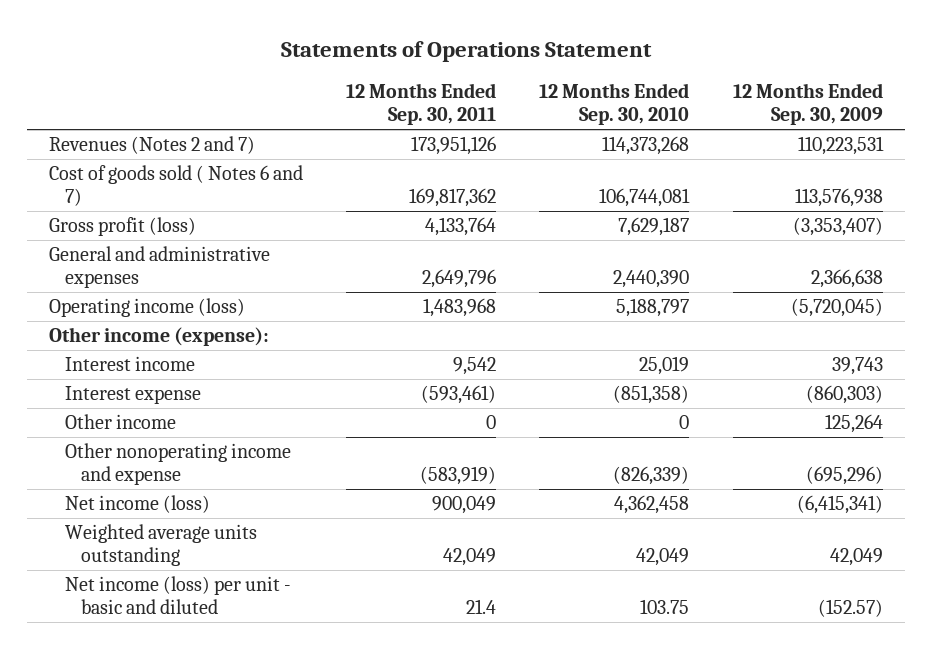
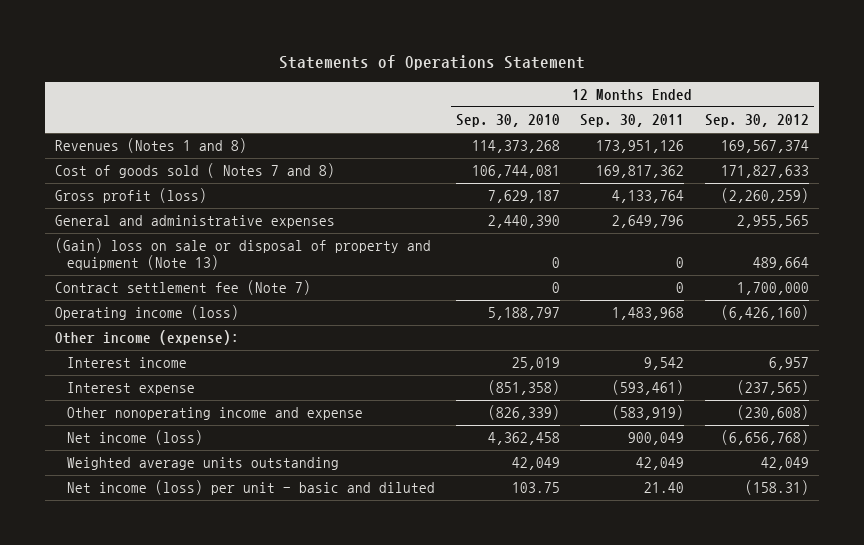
[732,83,883,126] 12 Months Ended Sep. 30, 2009 -> none
none -> [704,114,809,128] Sep. 30, 2012
[48,136,255,155] Revenues (Notes 2 and 7) -> [54,138,247,154] Revenues (Notes 1 and 8)
[48,165,303,206] Cost of goods sold ( Notes 6 and 7) -> [54,163,335,179] Cost of goods sold ( Notes 7 and 8)
none -> [54,238,431,271] (Gain) loss on sale or disposal of property and equipment (Note 13)
none -> [54,280,311,296] Contract settlement fee (Note 7)
[65,414,177,430] Other income -> none
[466,598,497,614] 21.4 -> [644,482,685,494] 21.40

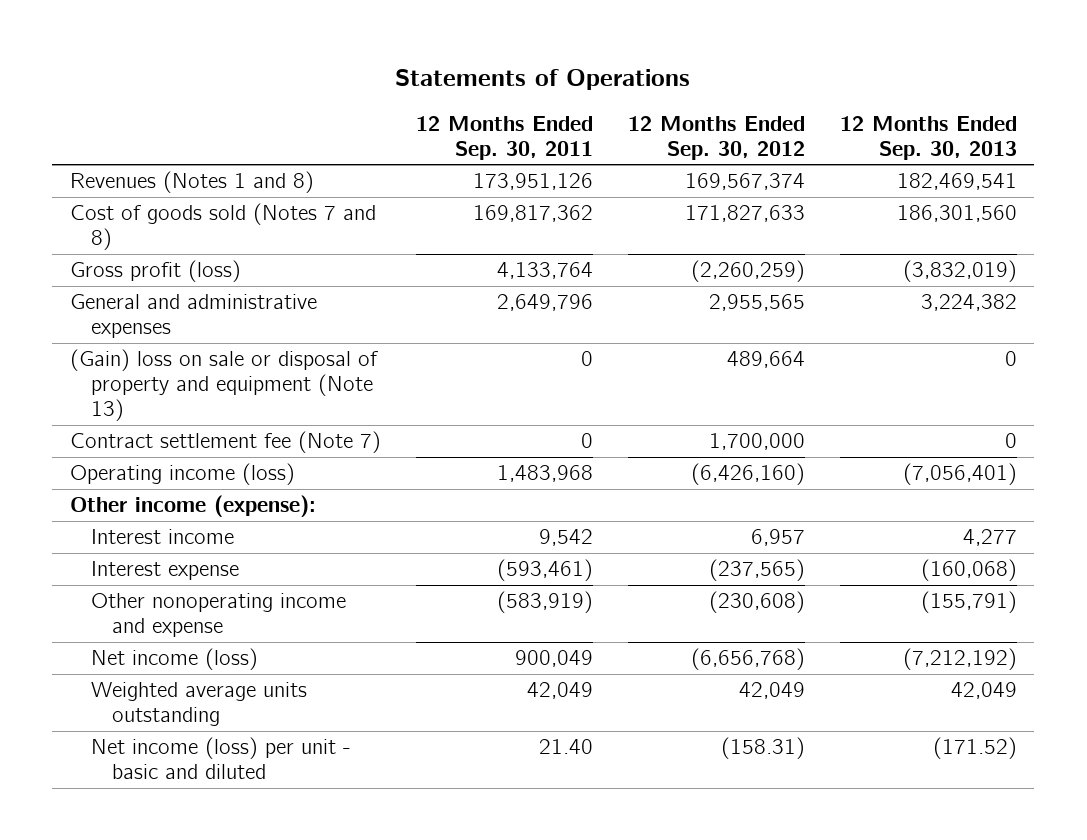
[278,55,585,71] Statements of Operations Statement -> [395,68,691,90] Statements of Operations
[455,114,560,128] Sep. 30, 2010 -> none
none -> [839,115,1017,160] 12 Months Ended Sep. 30, 2013
[54,163,335,179] Cost of goods sold ( Notes 7 and 8) -> [69,203,376,251] Cost of goods sold (Notes 7 and 8)

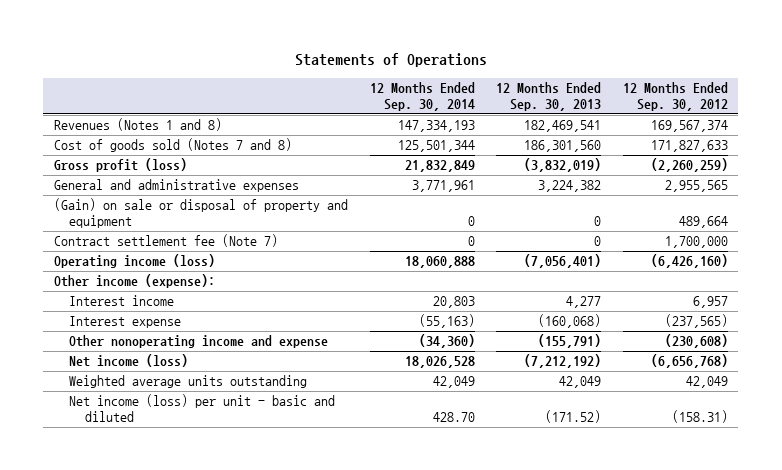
[415,115,593,160] 12 Months Ended Sep. 30, 2011 -> none
none -> [369,82,475,112] 12 Months Ended Sep. 30, 2014
[69,349,378,422] (Gain) loss on sale or disposal of property and equipment (Note 13) -> [53,198,348,229] (Gain) on sale or disposal of property and equipment

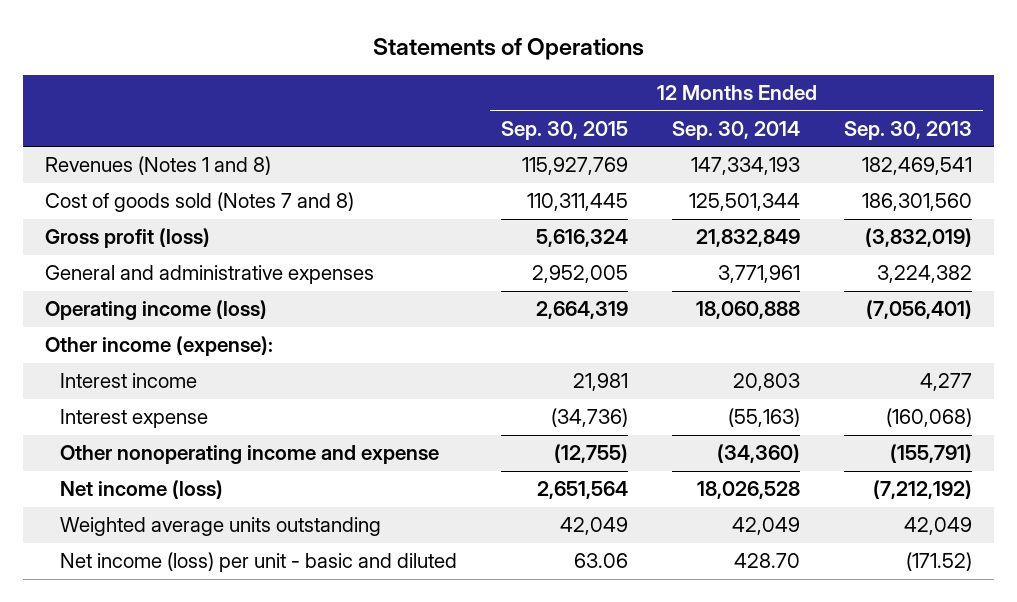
[622,82,728,112] 12 Months Ended Sep. 30, 2012 -> none
none -> [501,120,629,140] Sep. 30, 2015
[53,198,348,229] (Gain) on sale or disposal of property and equipment -> none
[53,234,278,248] Contract settlement fee (Note 7) -> none

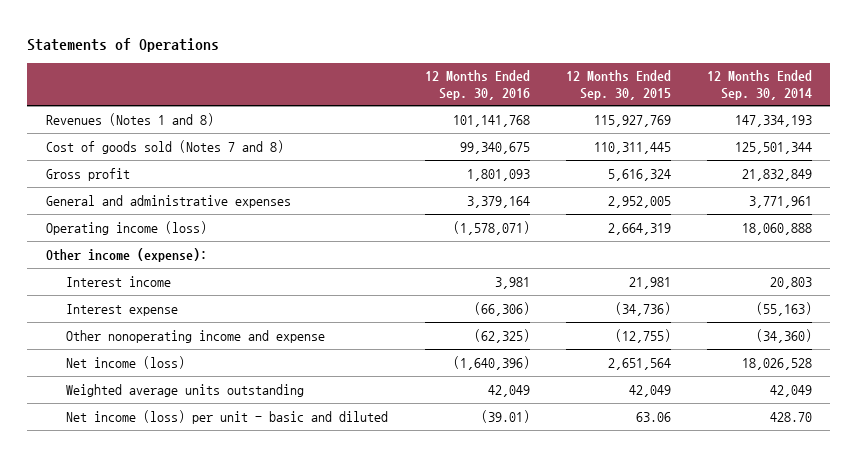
[844,120,973,140] Sep. 30, 2013 -> none
none -> [424,70,530,100] 12 Months Ended Sep. 30, 2016
[44,228,210,249] Gross profit (loss) -> [45,167,130,181] Gross profit

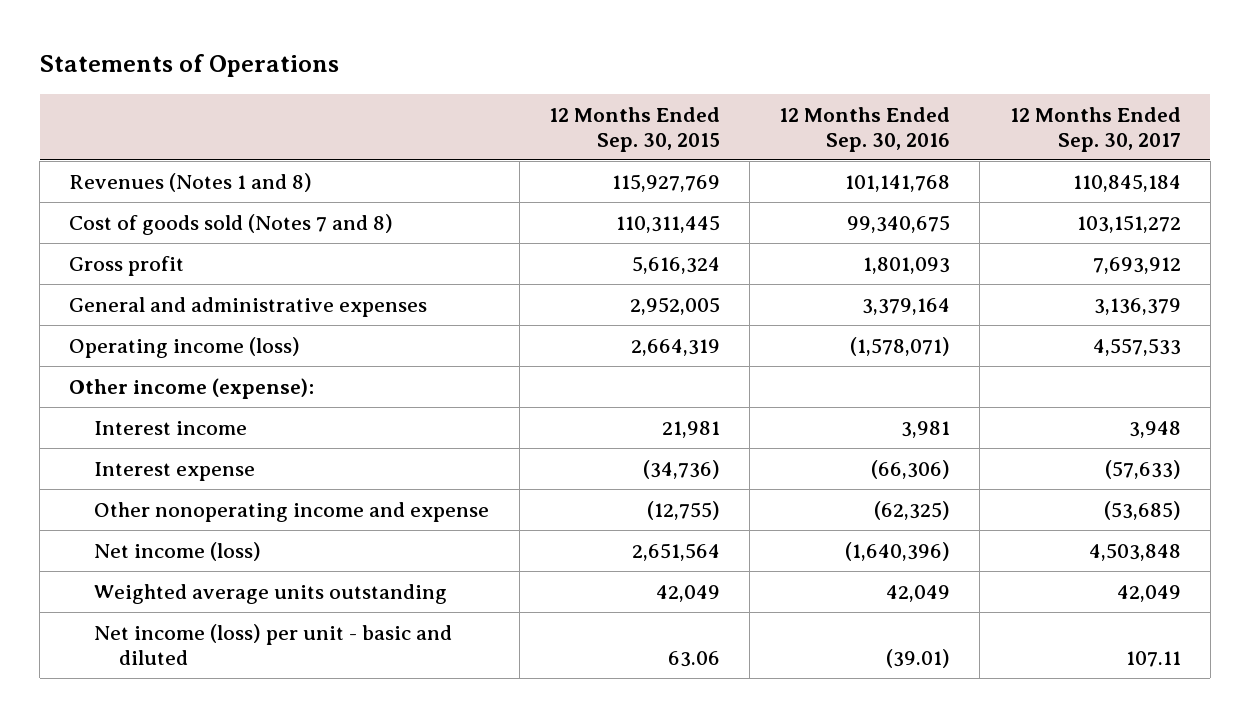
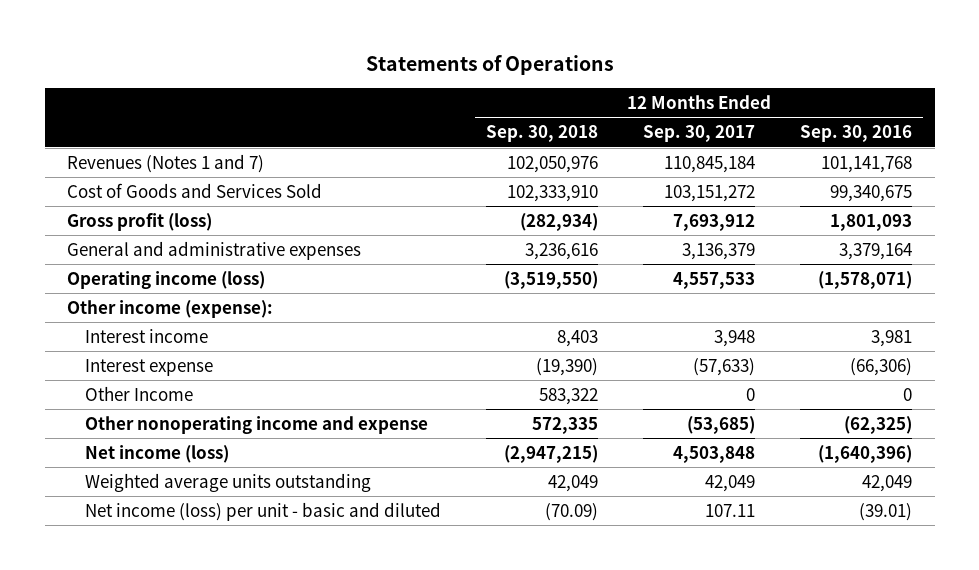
[548,106,720,152] 12 Months Ended Sep. 30, 2015 -> none
none -> [486,125,599,143] Sep. 30, 2018
[69,172,313,192] Revenues (Notes 1 and 8) -> [67,153,265,173] Revenues (Notes 1 and 7)
[69,213,394,235] Cost of goods sold (Notes 7 and 8) -> [67,182,323,198] Cost of Goods and Services Sold
[69,255,185,276] Gross profit -> [67,212,213,231] Gross profit (loss)
none -> [85,385,194,401] Other Income

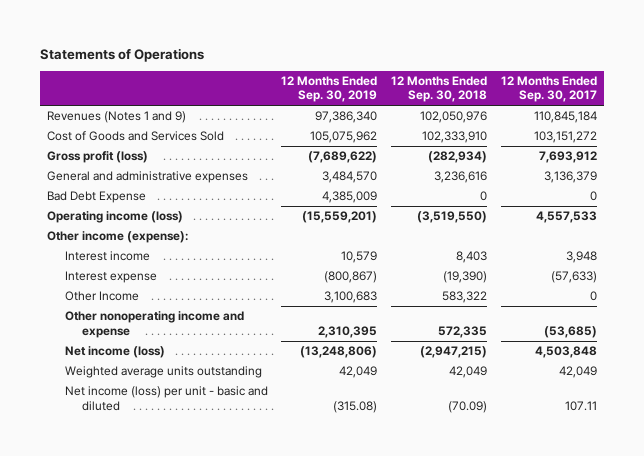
[800,125,913,143] Sep. 30, 2016 -> none
none -> [281,76,378,103] 12 Months Ended Sep. 30, 2019
[67,153,265,173] Revenues (Notes 1 and 7) -> [47,111,187,124] Revenues (Notes 1 and 9)
none -> [47,191,147,204] Bad Debt Expense

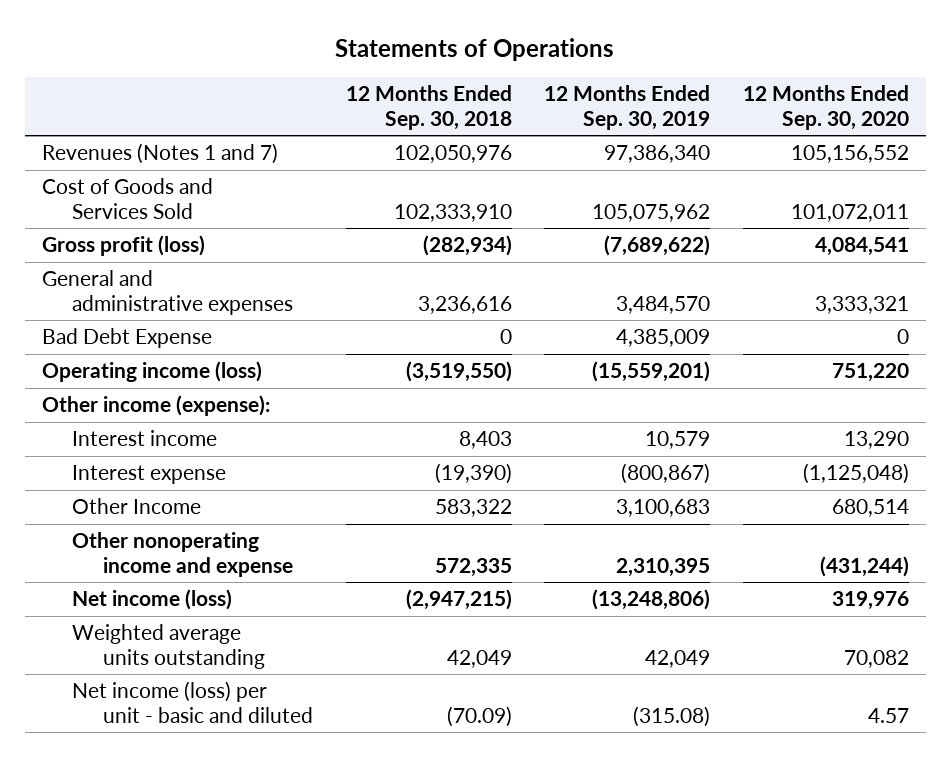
[500,76,597,103] 12 Months Ended Sep. 30, 2017 -> none
none -> [743,85,910,130] 12 Months Ended Sep. 30, 2020
[47,111,187,124] Revenues (Notes 1 and 9) -> [41,143,278,165] Revenues (Notes 1 and 7)

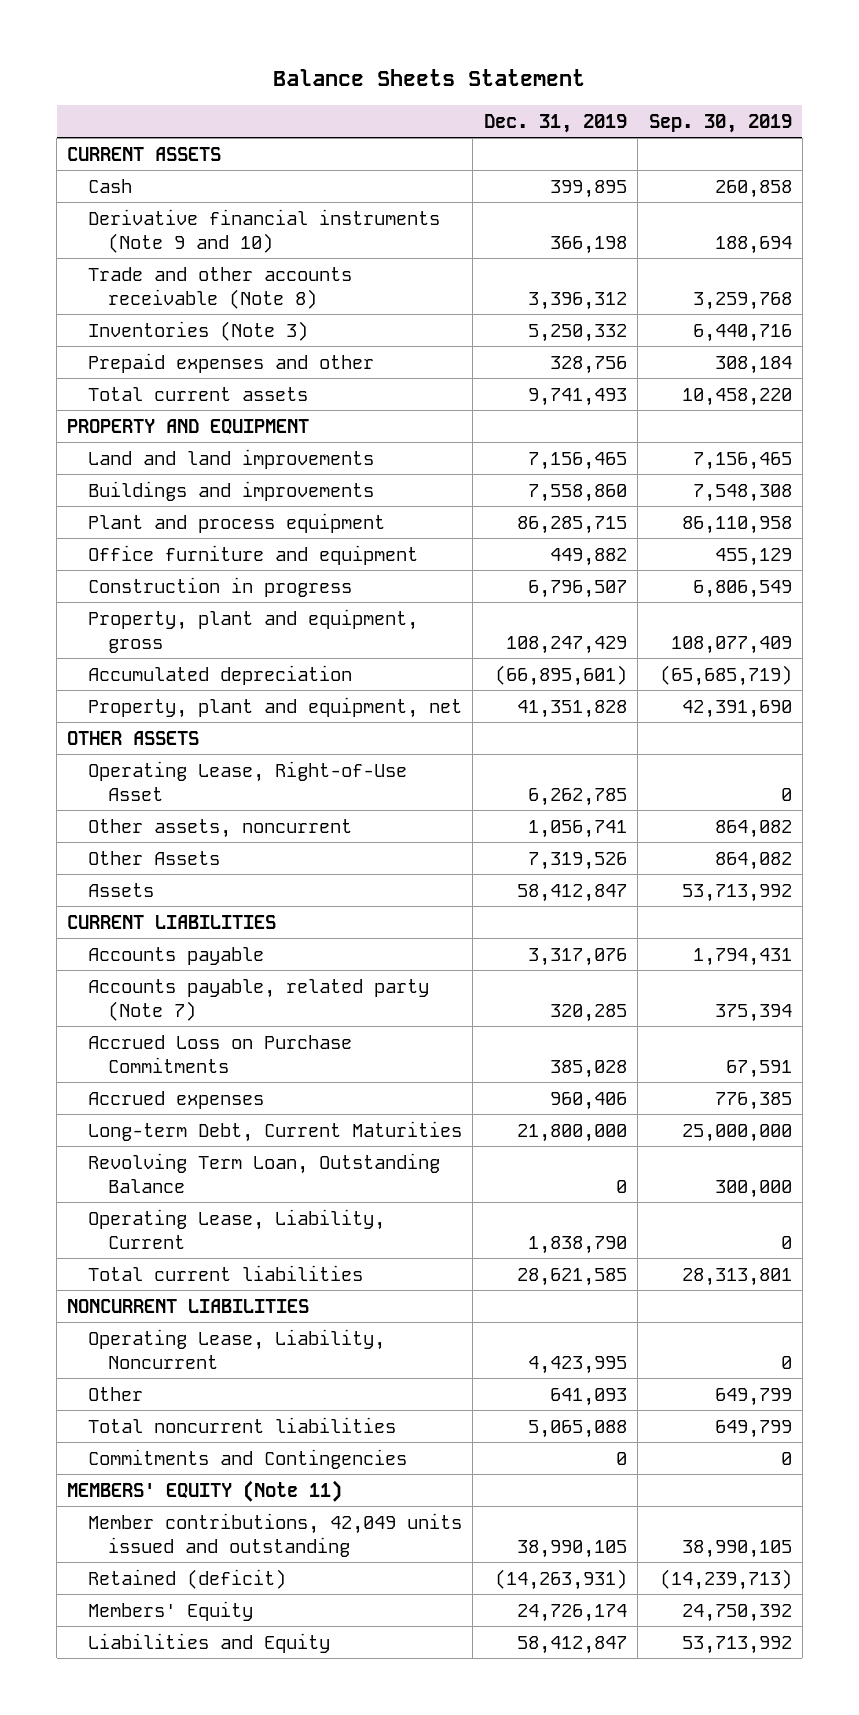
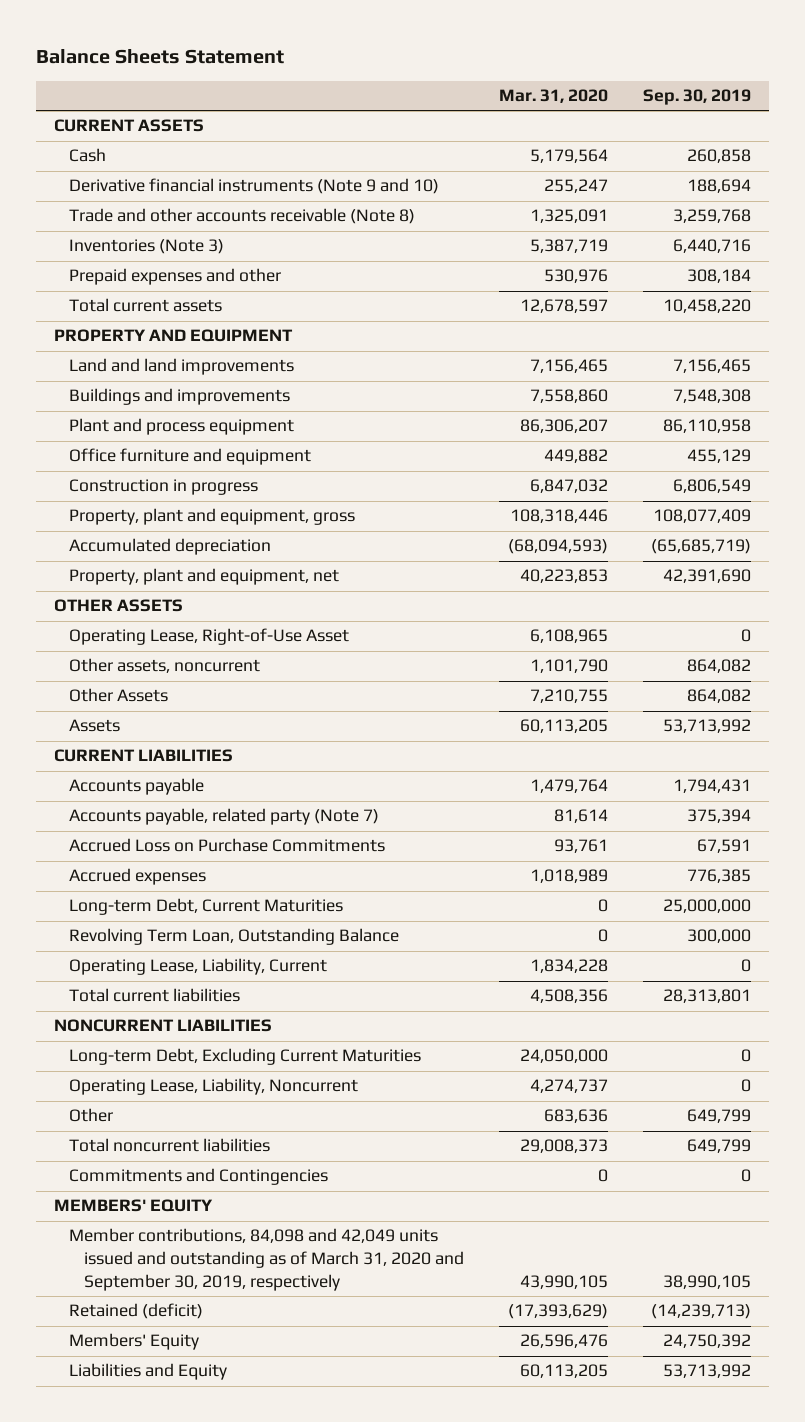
[483,113,627,133] Dec. 31, 2019 -> none
none -> [499,89,609,104] Mar. 31, 2020
none -> [68,1048,421,1066] Long-term Debt, Excluding Current Maturities
[67,1479,343,1502] MEMBERS' EQUITY (Note 11) -> [53,1199,213,1213] MEMBERS' EQUITY
[87,1512,462,1558] Member contributions, 42,049 units issued and outstanding -> [68,1228,465,1291] Member contributions, 84,098 and 42,049 units issued and outstanding as of March 31, 2020 and September 30, 2019, respectively

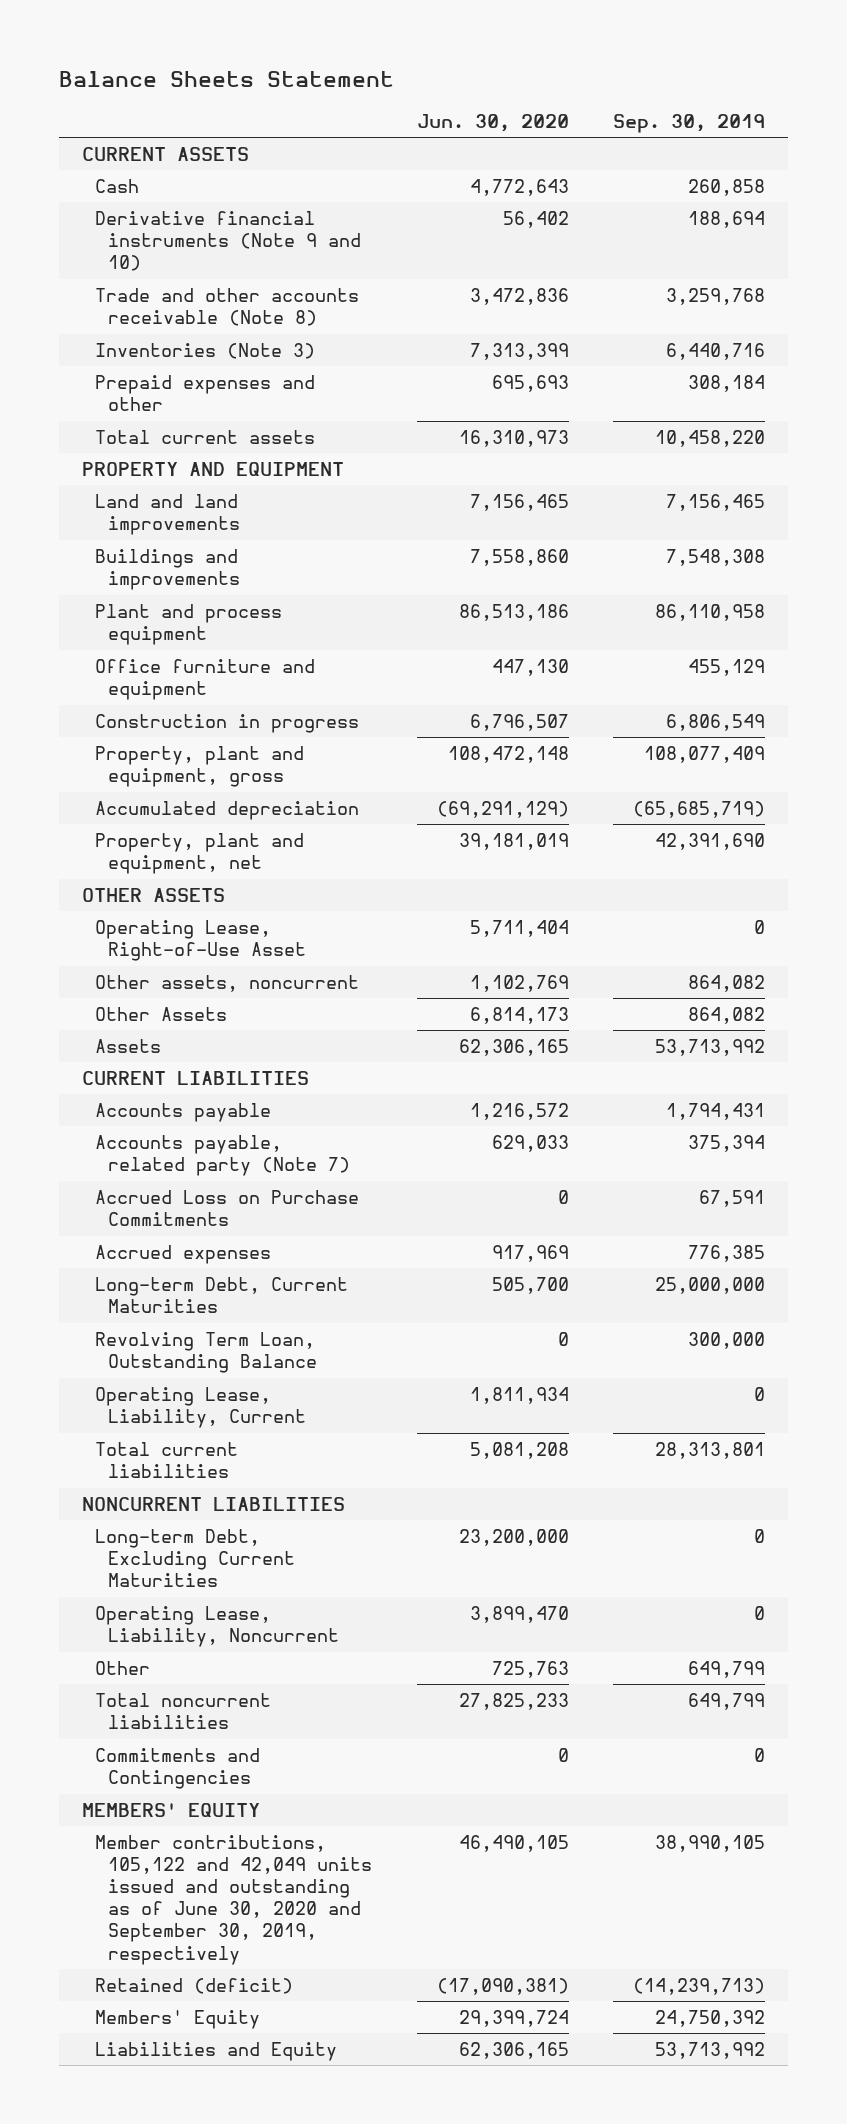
[499,89,609,104] Mar. 31, 2020 -> none
none -> [416,113,569,132] Jun. 30, 2020
[68,1228,465,1291] Member contributions, 84,098 and 42,049 units issued and outstanding as of March 31, 2020 and September 30, 2019, respectively -> [94,1834,372,1965] Member contributions, 105,122 and 42,049 units issued and outstanding as of June 30, 2020 and September 30, 2019, respectively

